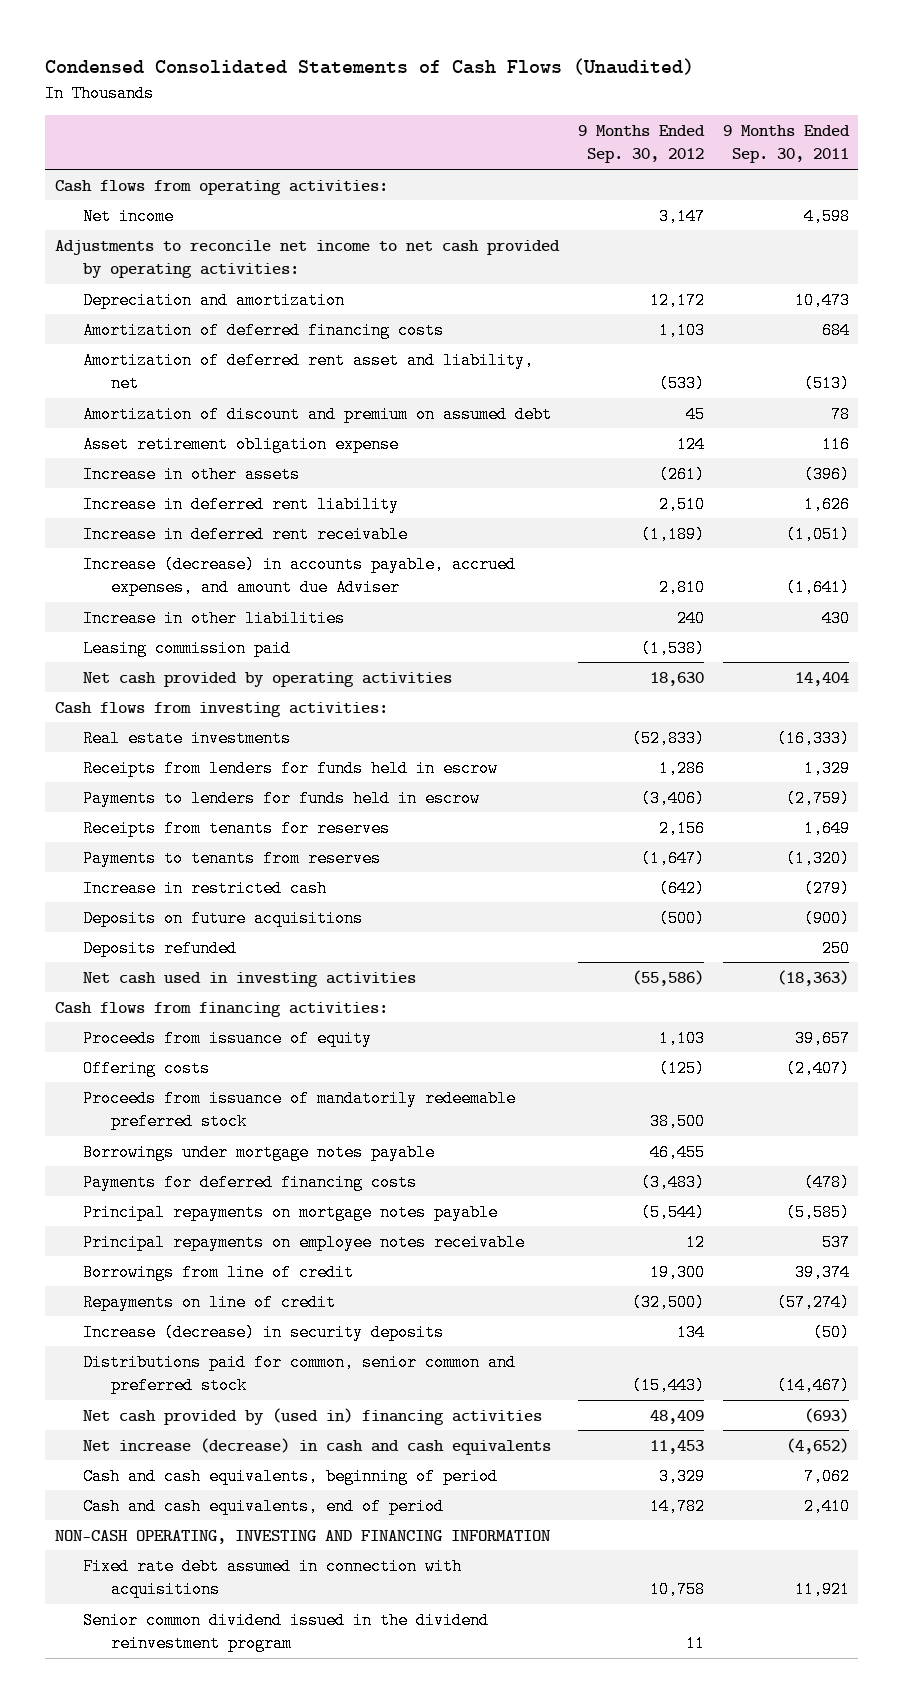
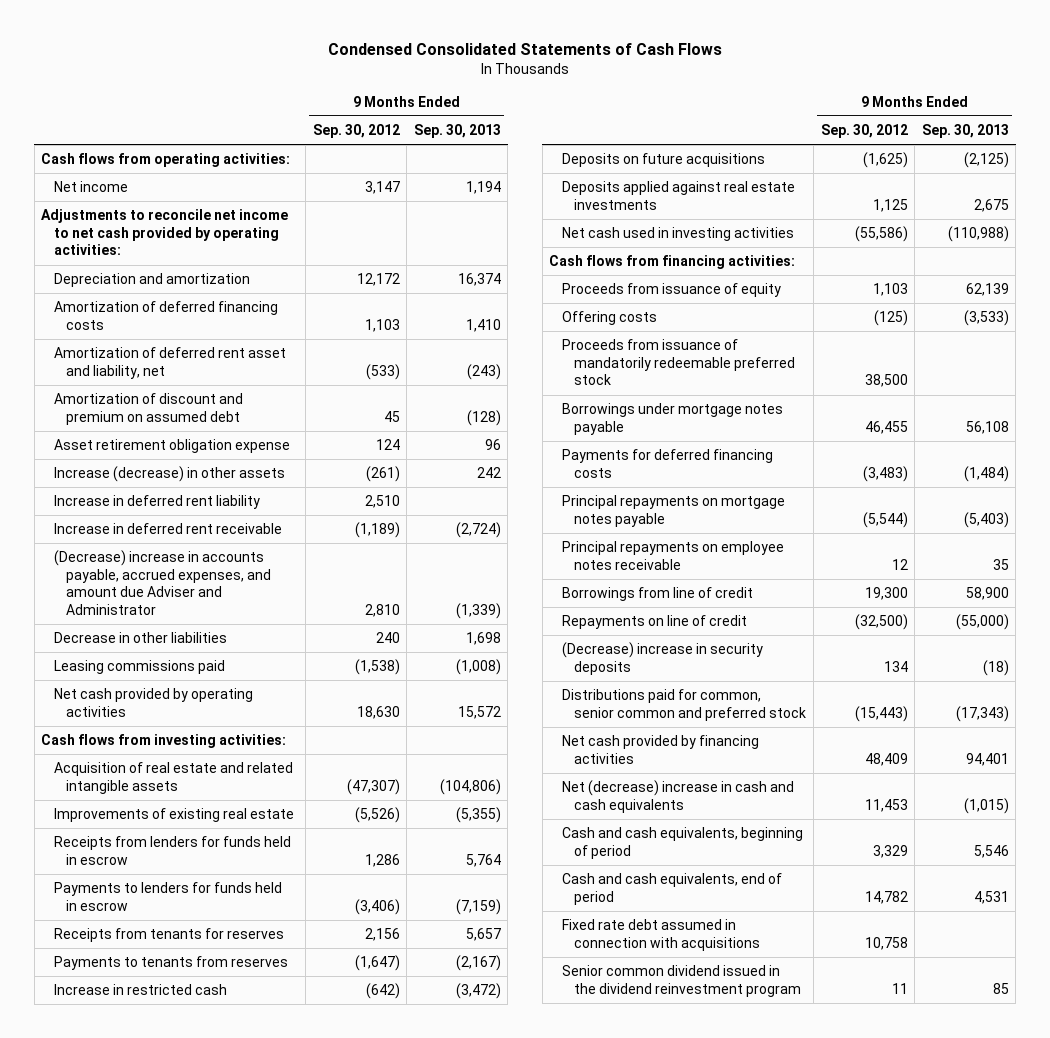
[45,58,695,76] Condensed Consolidated Statements of Cash Flows (Unaudited) -> [327,43,722,56] Condensed Consolidated Statements of Cash Flows
[722,125,850,164] 9 Months Ended Sep. 30, 2011 -> none
none -> [413,124,501,139] Sep. 30, 2013
[83,465,301,483] Increase in other assets -> [53,466,285,483] Increase (decrease) in other assets
[83,555,517,596] Increase (decrease) in accounts payable, accrued expenses, and amount due Adviser -> [53,550,272,616] (Decrease) increase in accounts payable, accrued expenses, and amount due Adviser and Administrator
[83,609,346,627] Increase in other liabilities -> [53,632,227,644] Decrease in other liabilities
[83,639,292,657] Leasing commission paid -> [53,660,225,675] Leasing commissions paid
[83,729,292,747] Real estate investments -> none
none -> [53,762,293,794] Acquisition of real estate and related intangible assets
none -> [53,808,294,823] Improvements of existing real estate
[83,939,238,957] Deposits refunded -> none
[658,909,705,927] (500) -> [862,152,908,169] (1,625)
none -> [561,181,795,210] Deposits applied against real estate investments
[83,1323,445,1341] Increase (decrease) in security deposits -> [561,642,763,675] (Decrease) increase in security deposits
[83,1407,543,1425] Net cash provided by (used in) financing activities -> [561,735,759,764] Net cash provided by financing activities
[83,1437,552,1455] Net increase (decrease) in cash and cash equivalents -> [561,780,794,813] Net (decrease) increase in cash and cash equivalents
[54,1529,551,1544] NON-CASH OPERATING, INVESTING AND FINANCING INFORMATION -> none

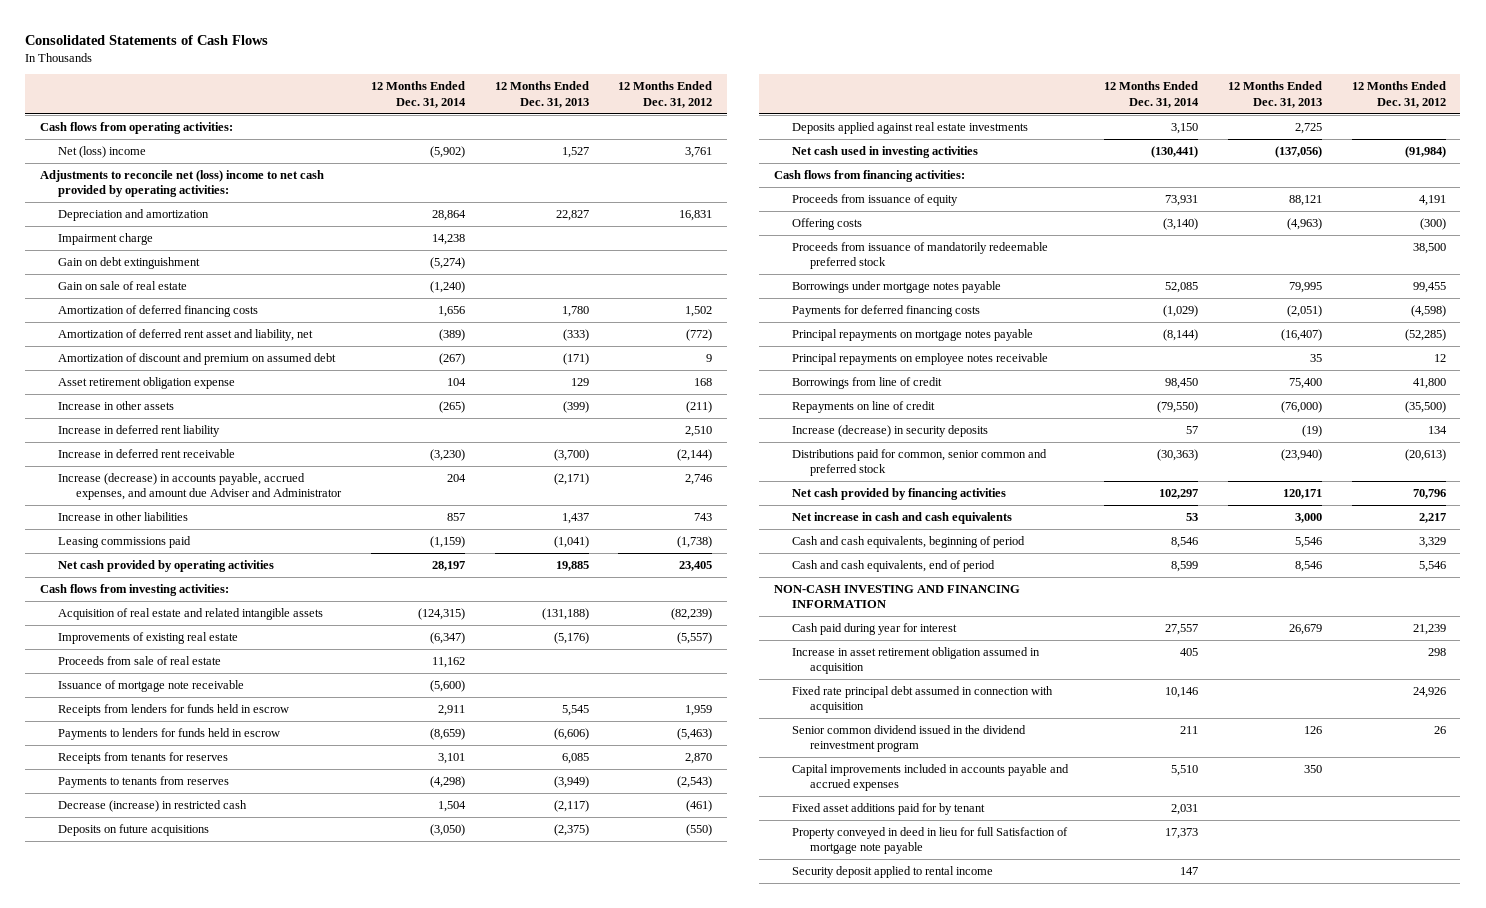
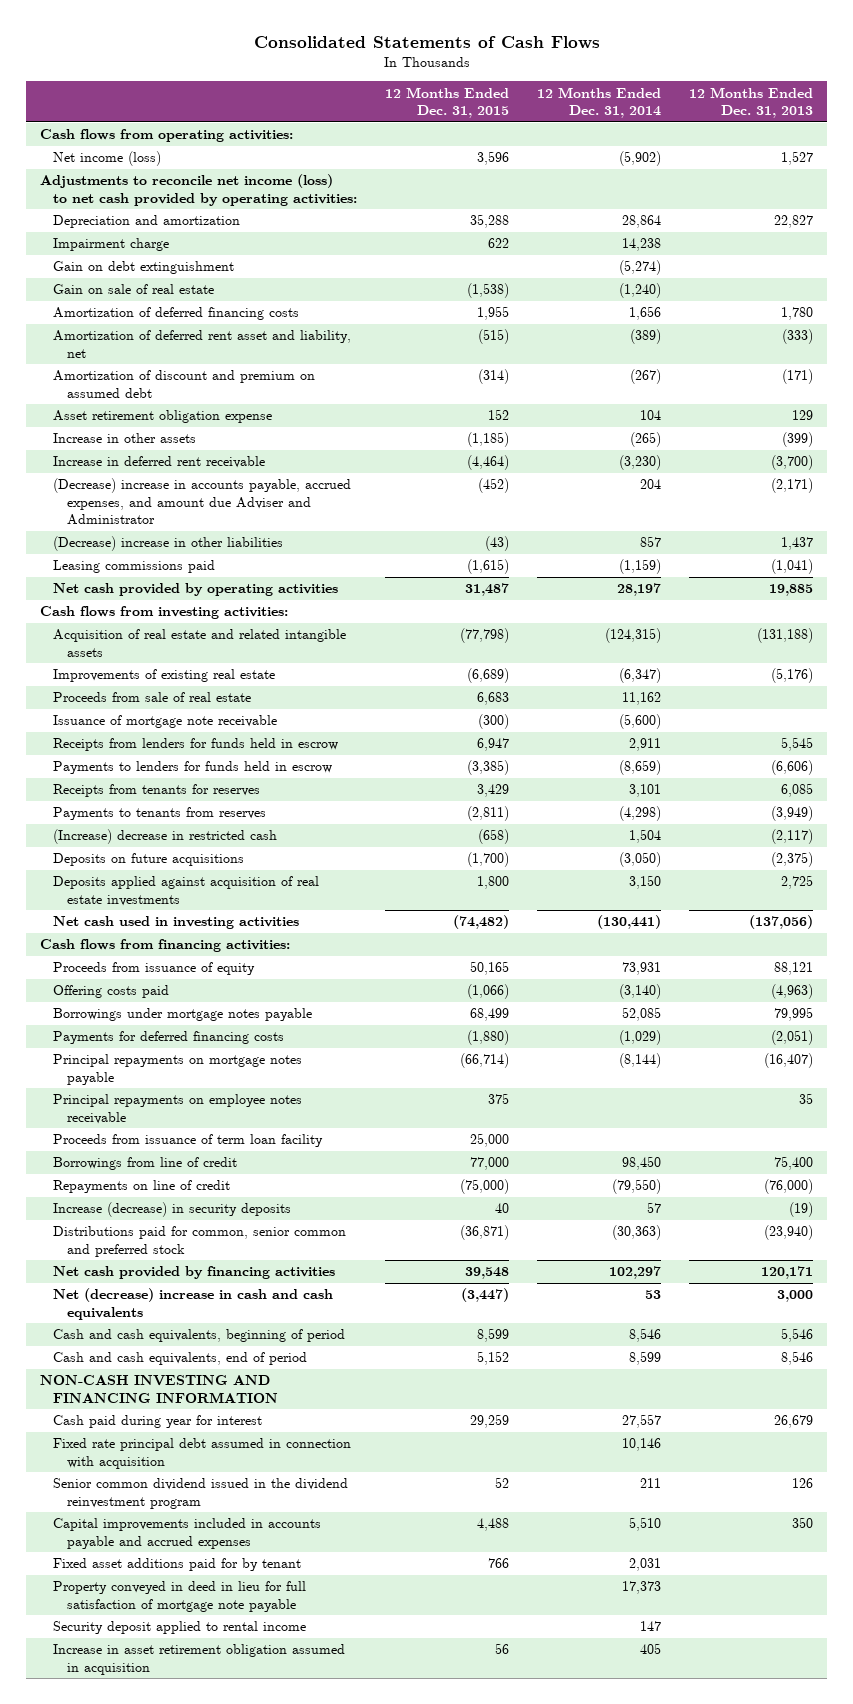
[618,81,713,108] 12 Months Ended Dec. 31, 2012 -> none
none -> [385,86,510,118] 12 Months Ended Dec. 31, 2015
[58,145,147,158] Net (loss) income -> [53,151,162,167] Net income (loss)
[40,169,325,198] Adjustments to reconcile net (loss) income to net cash provided by operating activities: -> [39,174,358,206] Adjustments to reconcile net income (loss) to net cash provided by operating activities:
[58,424,221,437] Increase in deferred rent liability -> none
[58,472,343,501] Increase (decrease) in accounts payable, accrued expenses, and amount due Adviser and Administrator -> [53,478,352,526] (Decrease) increase in accounts payable, accrued expenses, and amount due Adviser and Administrator
[58,511,189,521] Increase in other liabilities -> [53,536,284,552] (Decrease) increase in other liabilities
[58,799,248,812] Decrease (increase) in restricted cash -> [53,829,278,845] (Increase) decrease in restricted cash
[791,121,1028,134] Deposits applied against real estate investments -> [53,876,320,906] Deposits applied against acquisition of real estate investments
[791,241,1048,270] Proceeds from issuance of mandatorily redeemable preferred stock -> none
[791,217,862,230] Offering costs -> [53,985,170,999] Offering costs paid
none -> [53,1134,324,1148] Proceeds from issuance of term loan facility
[791,511,1012,524] Net increase in cash and cash equivalents -> [53,1288,334,1320] Net (decrease) increase in cash and cash equivalents
[791,826,1068,855] Property conveyed in deed in lieu for full Satisfaction of mortgage note payable -> [53,1581,307,1612] Property conveyed in deed in lieu for full satisfaction of mortgage note payable
[791,646,1040,675] Increase in asset retirement obligation assumed in acquisition -> [53,1644,346,1675] Increase in asset retirement obligation assumed in acquisition

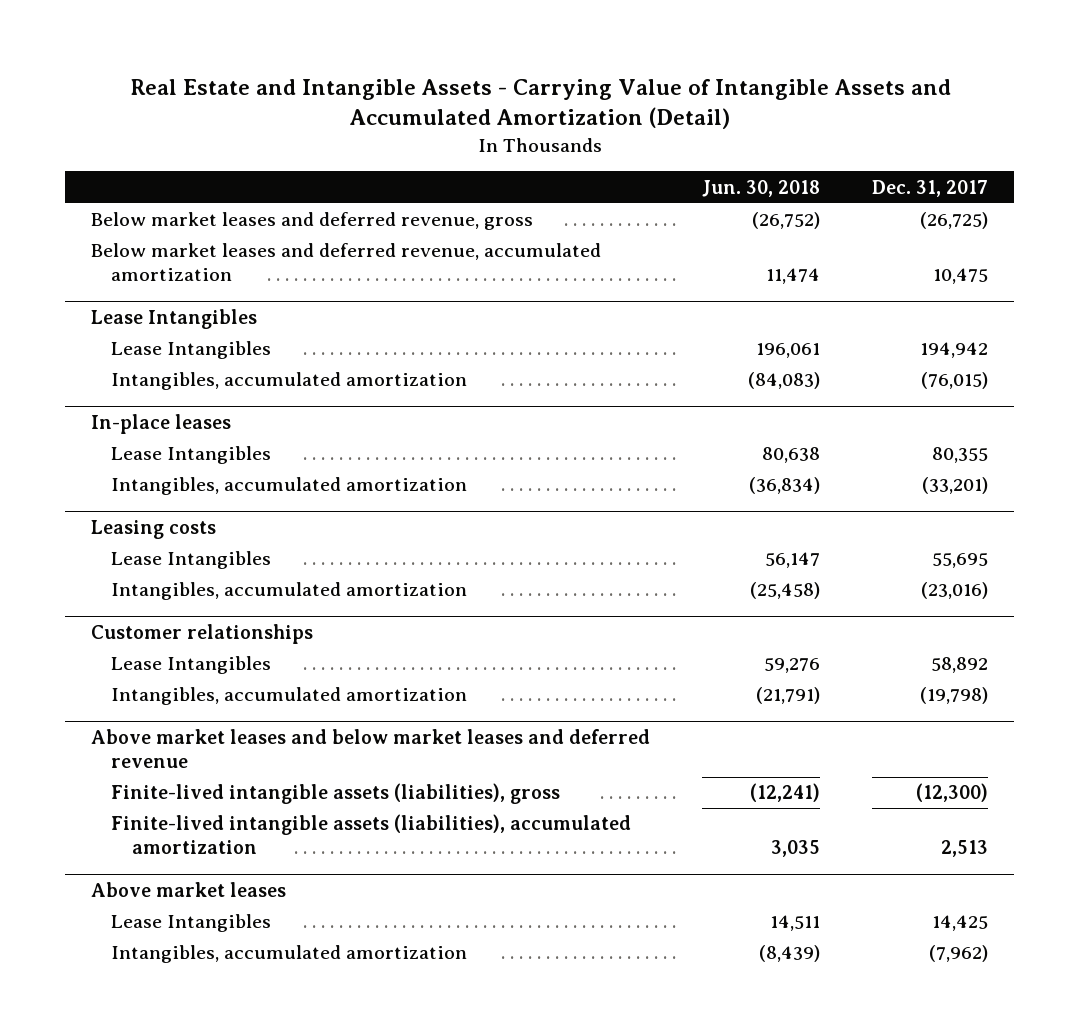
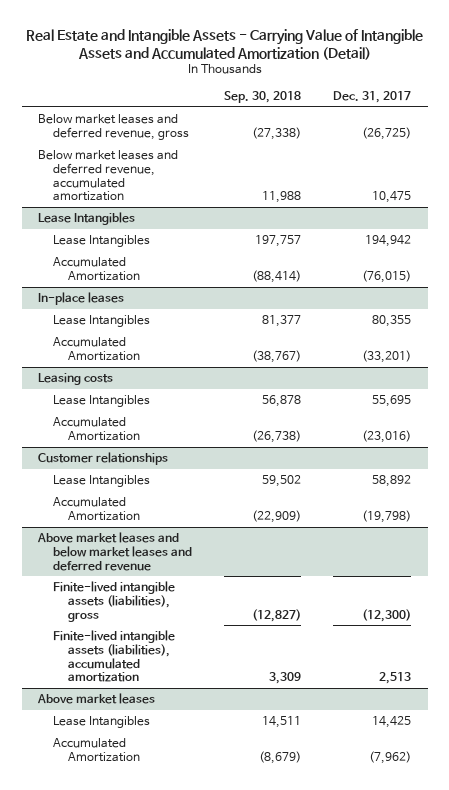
[702,179,821,197] Jun. 30, 2018 -> none
none -> [224,91,302,104] Sep. 30, 2018
[111,372,468,391] Intangibles, accumulated amortization -> [52,257,141,281] Accumulated Amortization
[111,477,468,496] Intangibles, accumulated amortization -> [52,337,141,361] Accumulated Amortization
[111,582,468,601] Intangibles, accumulated amortization -> [52,417,141,441] Accumulated Amortization
[111,687,468,706] Intangibles, accumulated amortization -> [52,497,141,521] Accumulated Amortization
[111,945,468,964] Intangibles, accumulated amortization -> [52,738,141,762] Accumulated Amortization

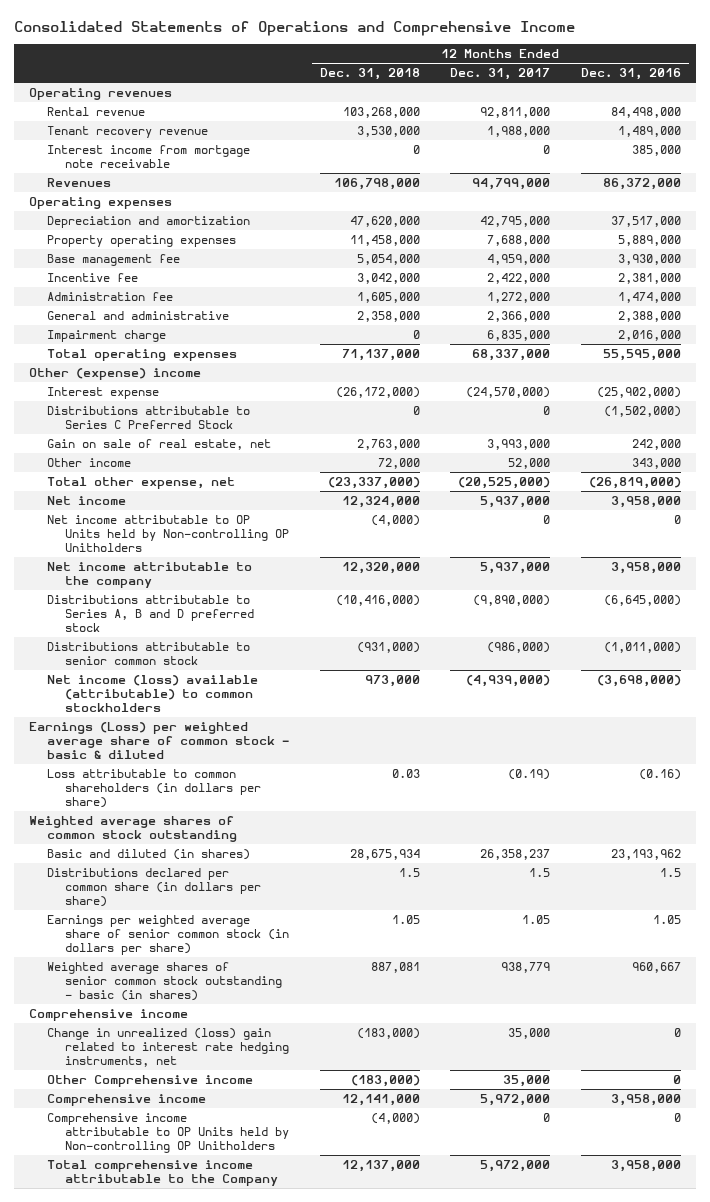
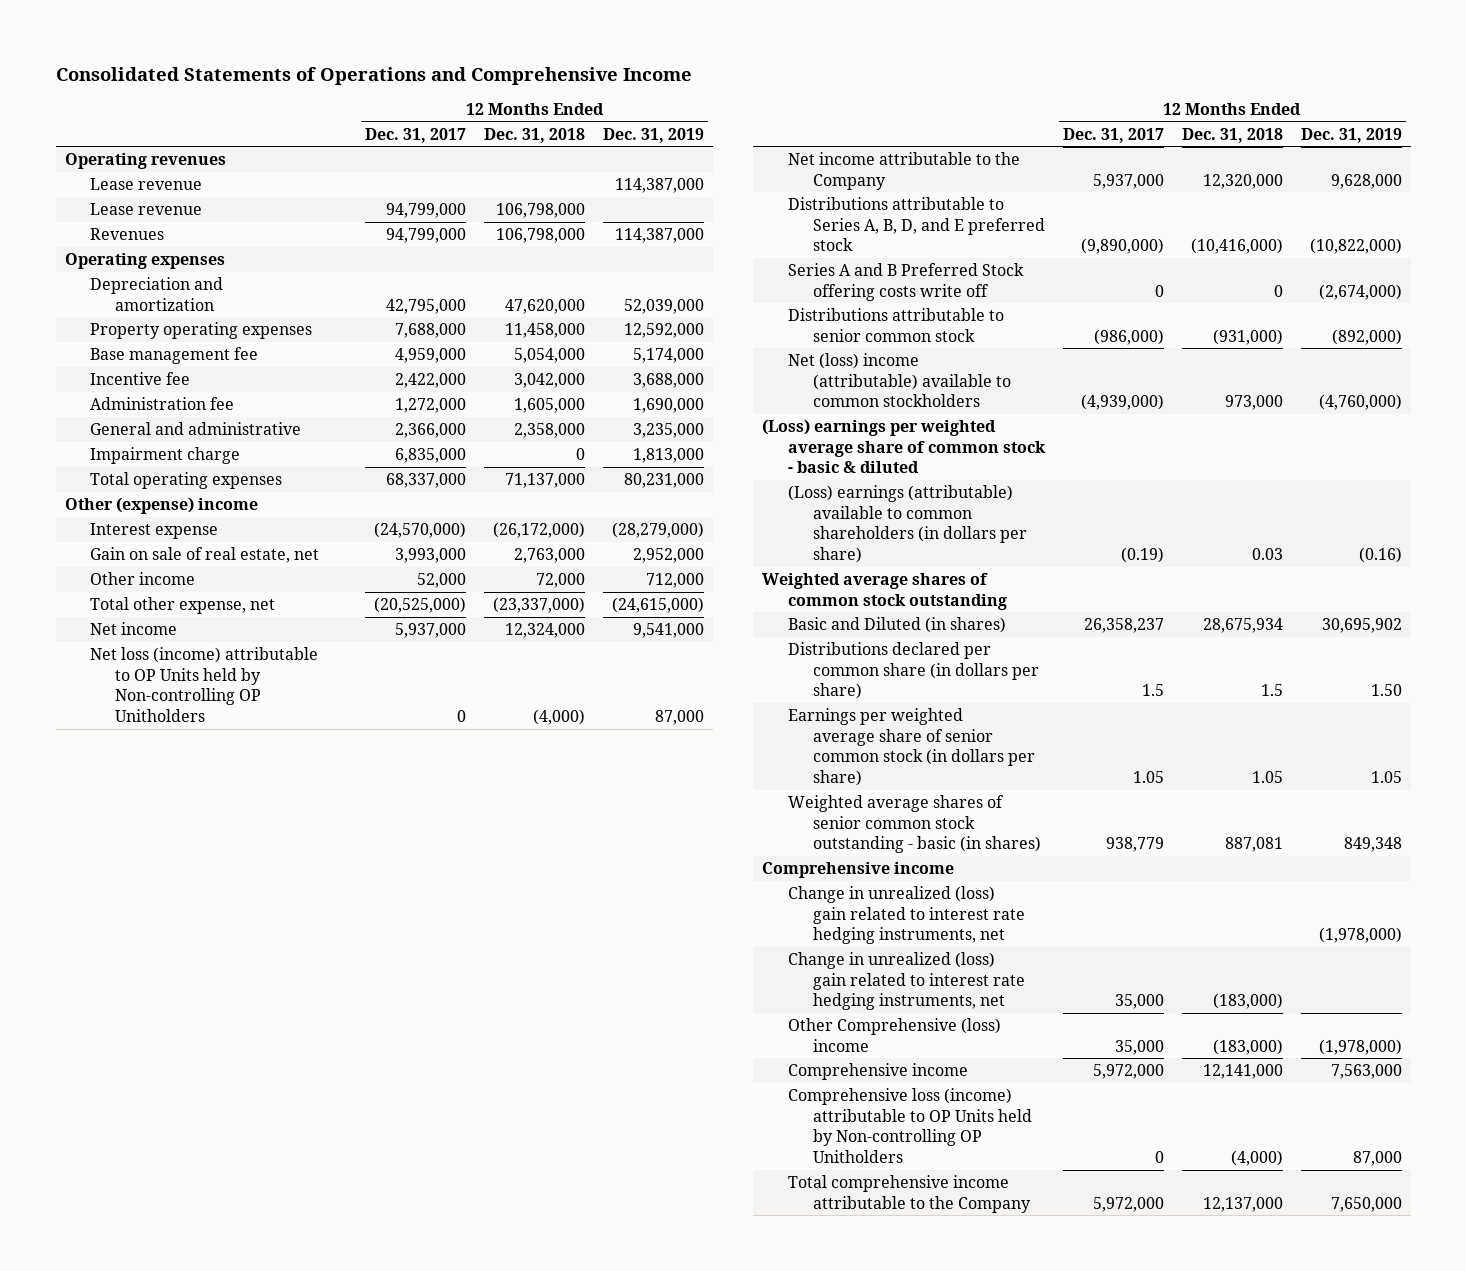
[581,68,682,81] Dec. 31, 2016 -> none
none -> [602,127,704,143] Dec. 31, 2019
[47,126,209,139] Tenant recovery revenue -> none
[47,145,251,169] Interest income from mortgage note receivable -> none
none -> [89,178,202,191] Lease revenue
[47,107,146,117] Rental revenue -> [89,203,202,216] Lease revenue
[342,107,420,119] 103,268,000 -> [496,203,586,219] 106,798,000
[480,107,551,119] 92,811,000 -> [386,203,467,219] 94,799,000
[47,406,251,430] Distributions attributable to Series C Preferred Stock -> none
[47,515,290,553] Net income attributable to OP Units held by Non-controlling OP Unitholders -> [89,647,318,723] Net loss (income) attributable to OP Units held by Non-controlling OP Unitholders
[47,562,253,589] Net income attributable to the company -> [787,152,1020,190] Net income attributable to the Company
[47,595,255,633] Distributions attributable to Series A, B and D preferred stock -> [787,197,1046,252] Distributions attributable to Series A, B, D, and E preferred stock
none -> [787,263,1024,301] Series A and B Preferred Stock offering costs write off
[47,675,259,713] Net income (loss) available (attributable) to common stockholders -> [787,353,1012,408] Net (loss) income (attributable) available to common stockholders
[28,722,290,760] Earnings (Loss) per weighted average share of common stock - basic & diluted -> [762,419,1046,474] (Loss) earnings per weighted average share of common stock - basic & diluted
[47,769,262,809] Loss attributable to common shareholders (in dollars per share) -> [787,485,1028,564] (Loss) earnings (attributable) available to common shareholders (in dollars per share)
[47,849,251,861] Basic and diluted (in shares) -> [787,617,1006,634] Basic and Diluted (in shares)
none -> [787,886,1026,945] Change in unrealized (loss) gain related to interest rate hedging instruments, net
[47,1075,254,1088] Other Comprehensive income -> [787,1018,1001,1052] Other Comprehensive (loss) income
[47,1113,290,1154] Comprehensive income attributable to OP Units held by Non-controlling OP Unitholders -> [787,1088,1033,1164] Comprehensive loss (income) attributable to OP Units held by Non-controlling OP Unitholders

